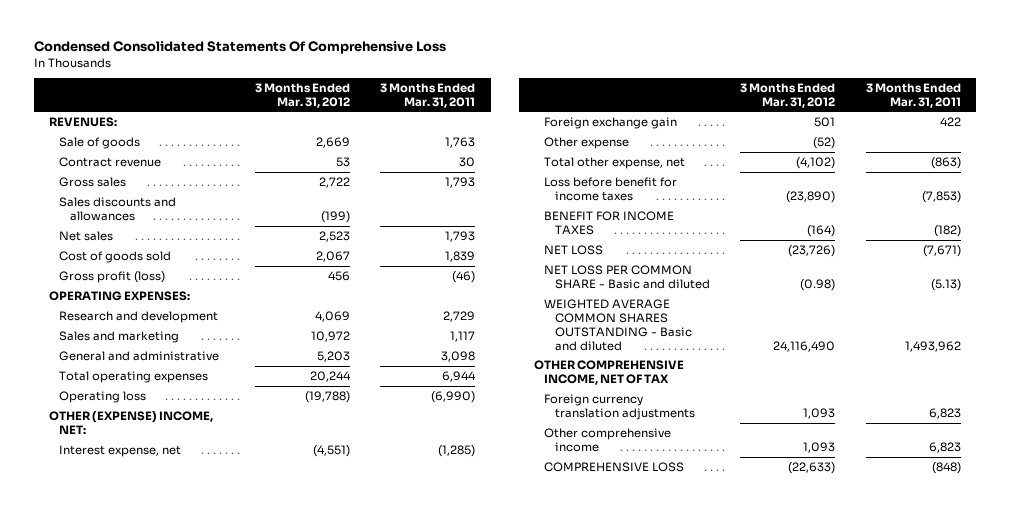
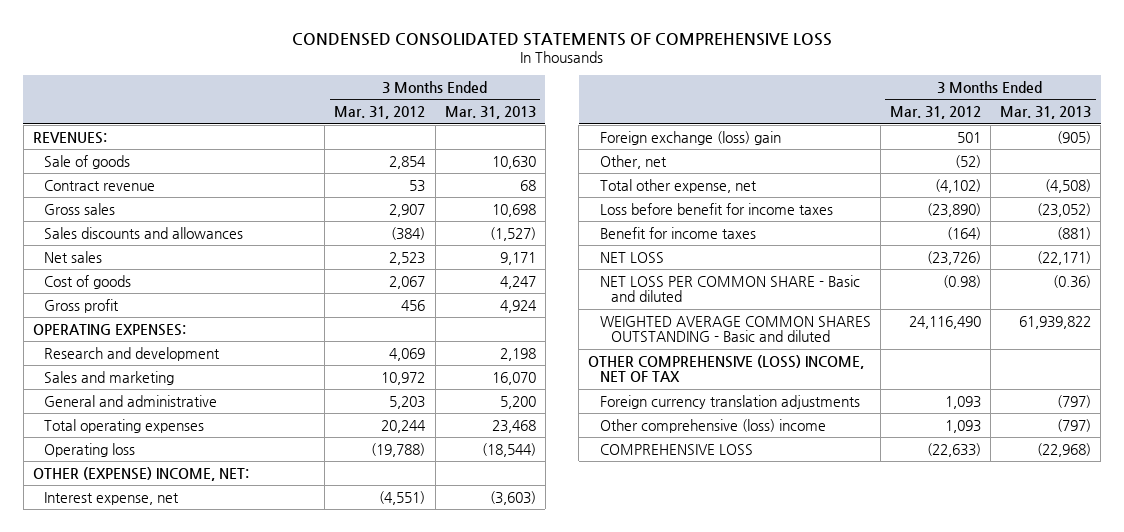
[33,41,446,55] Condensed Consolidated Statements Of Comprehensive Loss -> [291,32,832,46] CONDENSED CONSOLIDATED STATEMENTS OF COMPREHENSIVE LOSS
[380,82,476,108] 3 Months Ended Mar. 31, 2011 -> none
none -> [444,106,536,120] Mar. 31, 2013
[316,136,351,148] 2,669 -> [389,155,427,169] 2,854
[319,176,351,188] 2,722 -> [389,203,426,217] 2,907
[321,210,351,223] (199) -> [391,226,426,240] (384)
[59,250,172,263] Cost of goods sold -> [44,274,132,289] Cost of goods
[59,270,166,283] Gross profit (loss) -> [44,298,120,313] Gross profit
[544,116,678,129] Foreign exchange gain -> [599,130,781,145] Foreign exchange (loss) gain
[544,136,630,149] Other expense -> [599,154,667,169] Other, net
[544,210,675,235] BENEFIT FOR INCOME TAXES -> [599,226,756,239] Benefit for income taxes
[534,359,685,385] OTHER COMPREHENSIVE INCOME, NET OF TAX -> [588,354,865,383] OTHER COMPREHENSIVE (LOSS) INCOME, NET OF TAX
[544,427,672,452] Other comprehensive income -> [599,418,826,433] Other comprehensive (loss) income

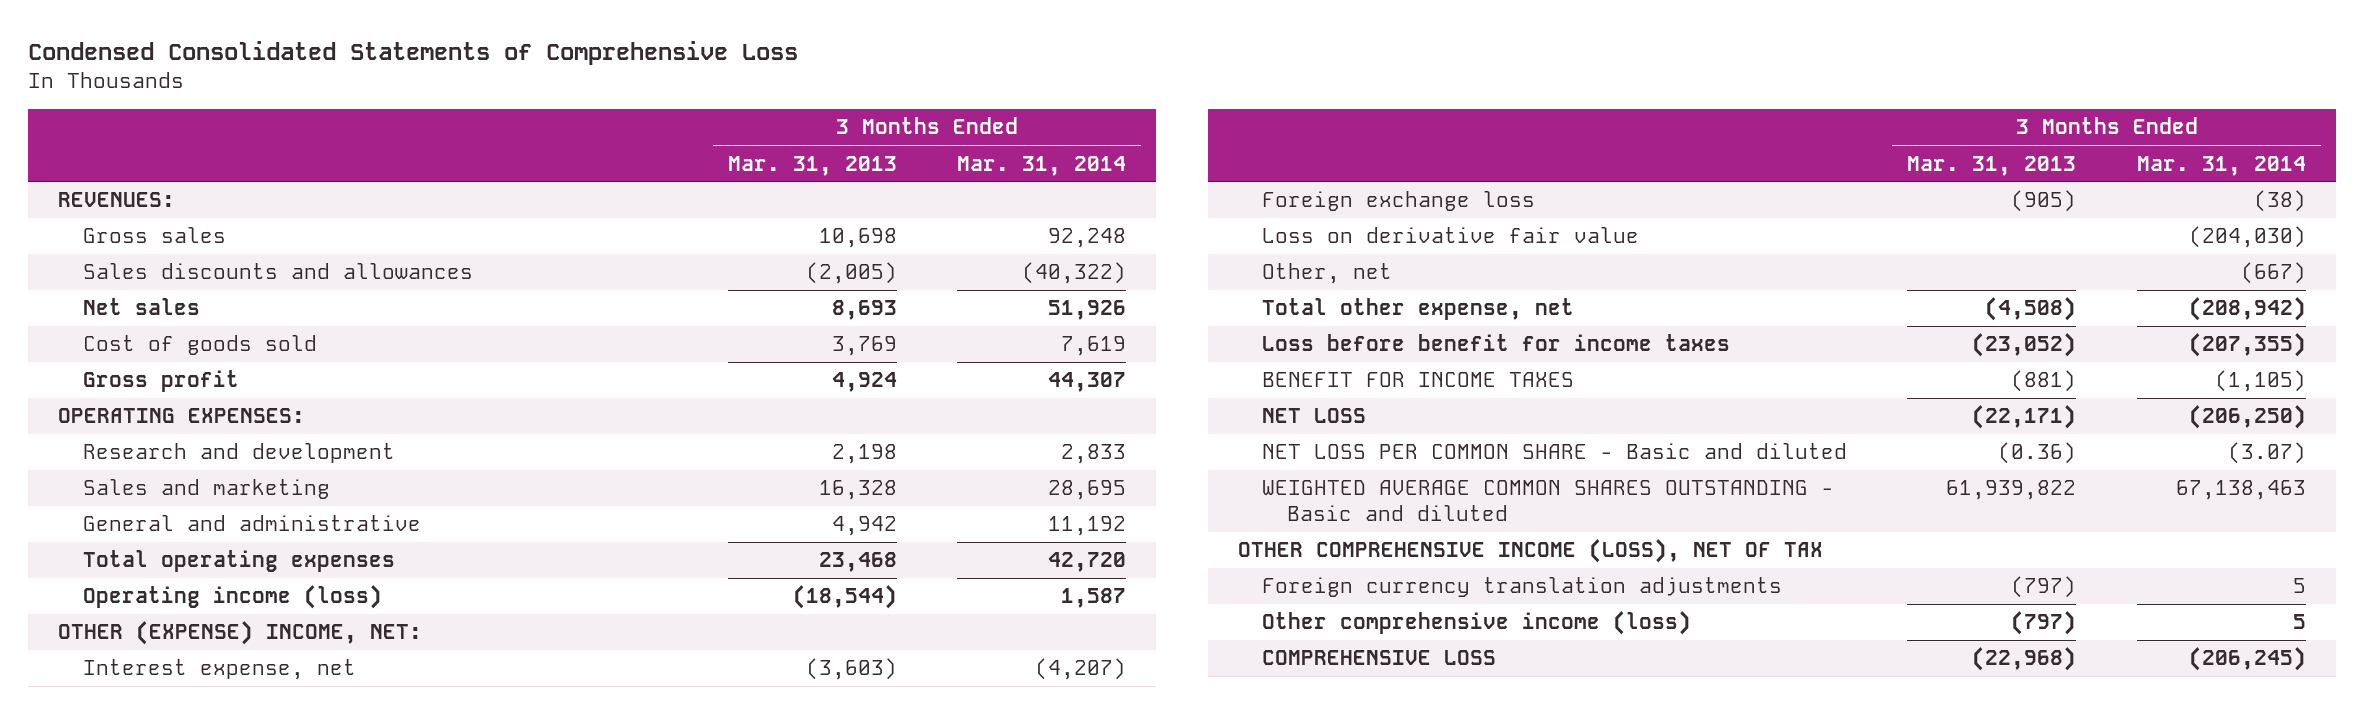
[291,32,832,46] CONDENSED CONSOLIDATED STATEMENTS OF COMPREHENSIVE LOSS -> [28,41,799,66] Condensed Consolidated Statements of Comprehensive Loss
[334,106,426,120] Mar. 31, 2012 -> none
none -> [957,155,1127,176] Mar. 31, 2014
[44,154,131,169] Sale of goods -> none
[44,179,156,191] Contract revenue -> none
[489,226,536,241] (1,527) -> [805,262,897,285] (2,005)
[499,251,536,265] 9,171 -> [831,300,897,321] 8,693
[44,274,132,289] Cost of goods -> [82,335,317,356] Cost of goods sold
[499,275,536,289] 4,247 -> [831,336,897,357] 3,769
[491,371,536,385] 16,070 -> [818,480,897,501] 16,328
[499,395,536,409] 5,200 -> [831,516,897,537] 4,942
[44,442,136,457] Operating loss -> [82,585,382,610] Operating income (loss)
[599,130,781,145] Foreign exchange (loss) gain -> [1262,191,1536,212] Foreign exchange loss
none -> [1262,227,1640,244] Loss on derivative fair value
[599,226,756,239] Benefit for income taxes -> [1262,372,1575,388] BENEFIT FOR INCOME TAXES
[588,354,865,383] OTHER COMPREHENSIVE (LOSS) INCOME, NET OF TAX -> [1237,539,1823,564] OTHER COMPREHENSIVE INCOME (LOSS), NET OF TAX
[599,418,826,433] Other comprehensive (loss) income -> [1262,611,1692,636] Other comprehensive income (loss)

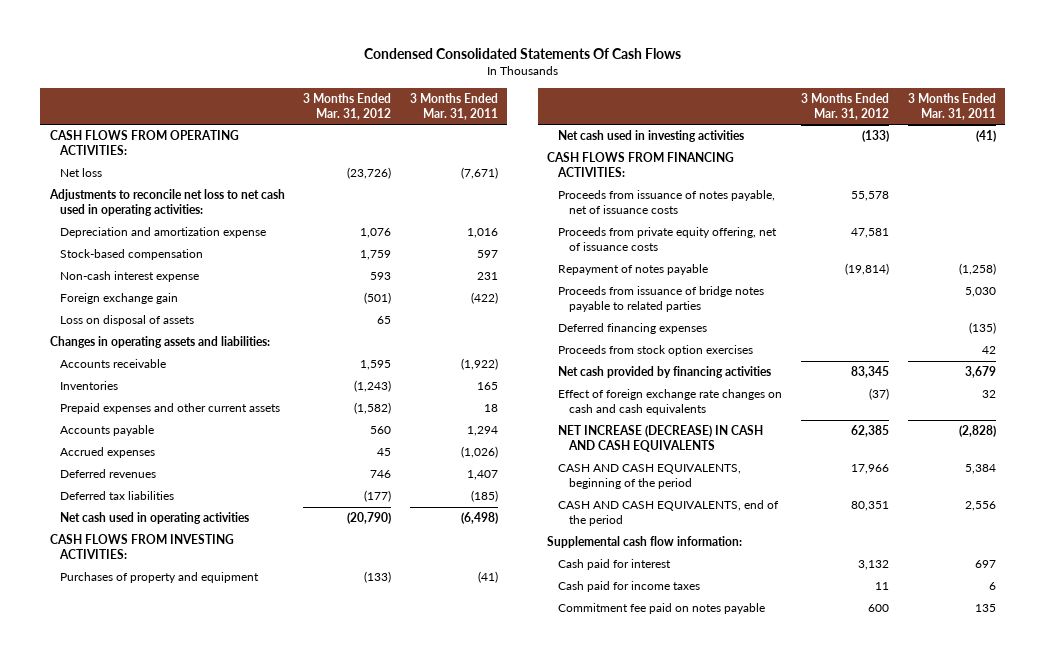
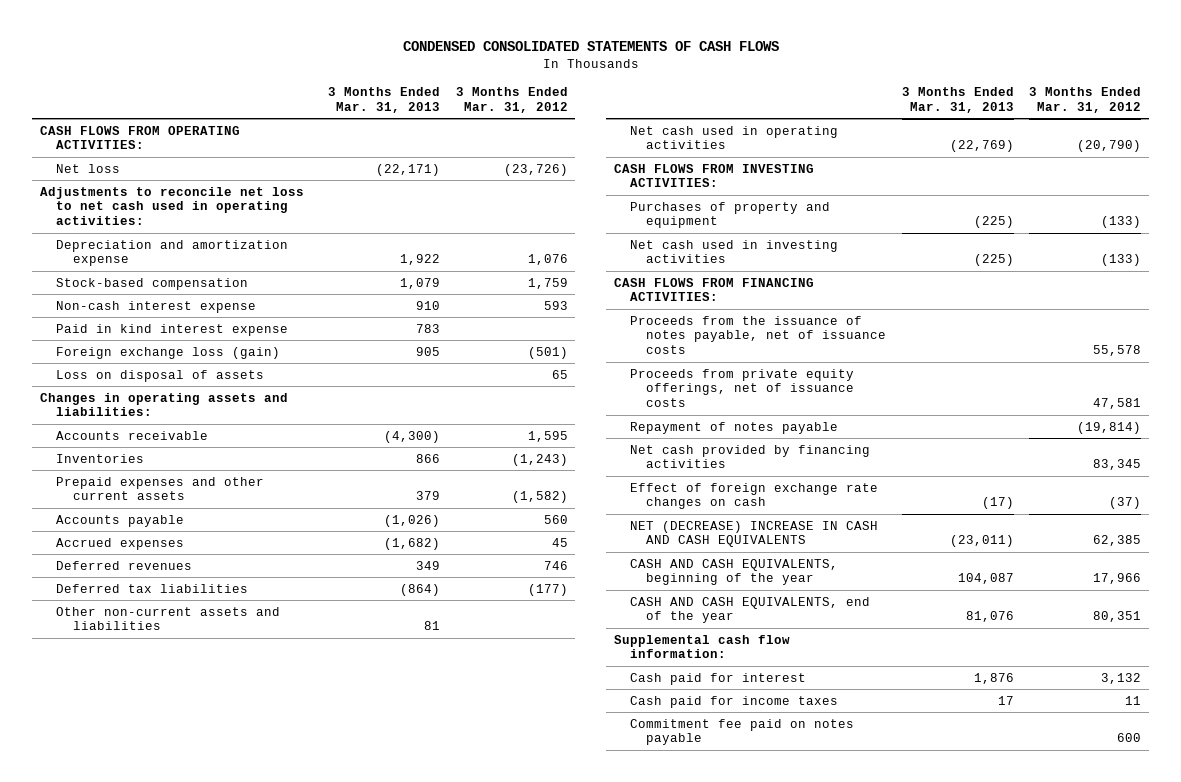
[363,48,681,60] Condensed Consolidated Statements Of Cash Flows -> [402,41,779,52] CONDENSED CONSOLIDATED STATEMENTS OF CASH FLOWS
[410,92,499,120] 3 Months Ended Mar. 31, 2011 -> none
none -> [328,86,441,113] 3 Months Ended Mar. 31, 2013
none -> [56,323,289,336] Paid in kind interest expense
[60,293,179,305] Foreign exchange gain -> [56,346,281,359] Foreign exchange loss (gain)
none -> [56,606,281,631] Other non-current assets and liabilities
[557,190,775,215] Proceeds from issuance of notes payable, net of issuance costs -> [629,315,887,355] Proceeds from the issuance of notes payable, net of issuance costs
[557,227,777,252] Proceeds from private equity offering, net of issuance costs -> [629,368,855,408] Proceeds from private equity offerings, net of issuance costs
[557,286,764,313] Proceeds from issuance of bridge notes payable to related parties -> none
[557,323,707,335] Deferred financing expenses -> none
[557,345,753,357] Proceeds from stock option exercises -> none
[557,389,782,416] Effect of foreign exchange rate changes on cash and cash equivalents -> [629,482,878,510] Effect of foreign exchange rate changes on cash
[557,425,763,453] NET INCREASE (DECREASE) IN CASH AND CASH EQUIVALENTS -> [629,520,878,548] NET (DECREASE) INCREASE IN CASH AND CASH EQUIVALENTS
[557,464,741,490] CASH AND CASH EQUIVALENTS, beginning of the period -> [629,558,838,586] CASH AND CASH EQUIVALENTS, beginning of the year
[557,500,779,527] CASH AND CASH EQUIVALENTS, end of the period -> [629,596,870,624] CASH AND CASH EQUIVALENTS, end of the year

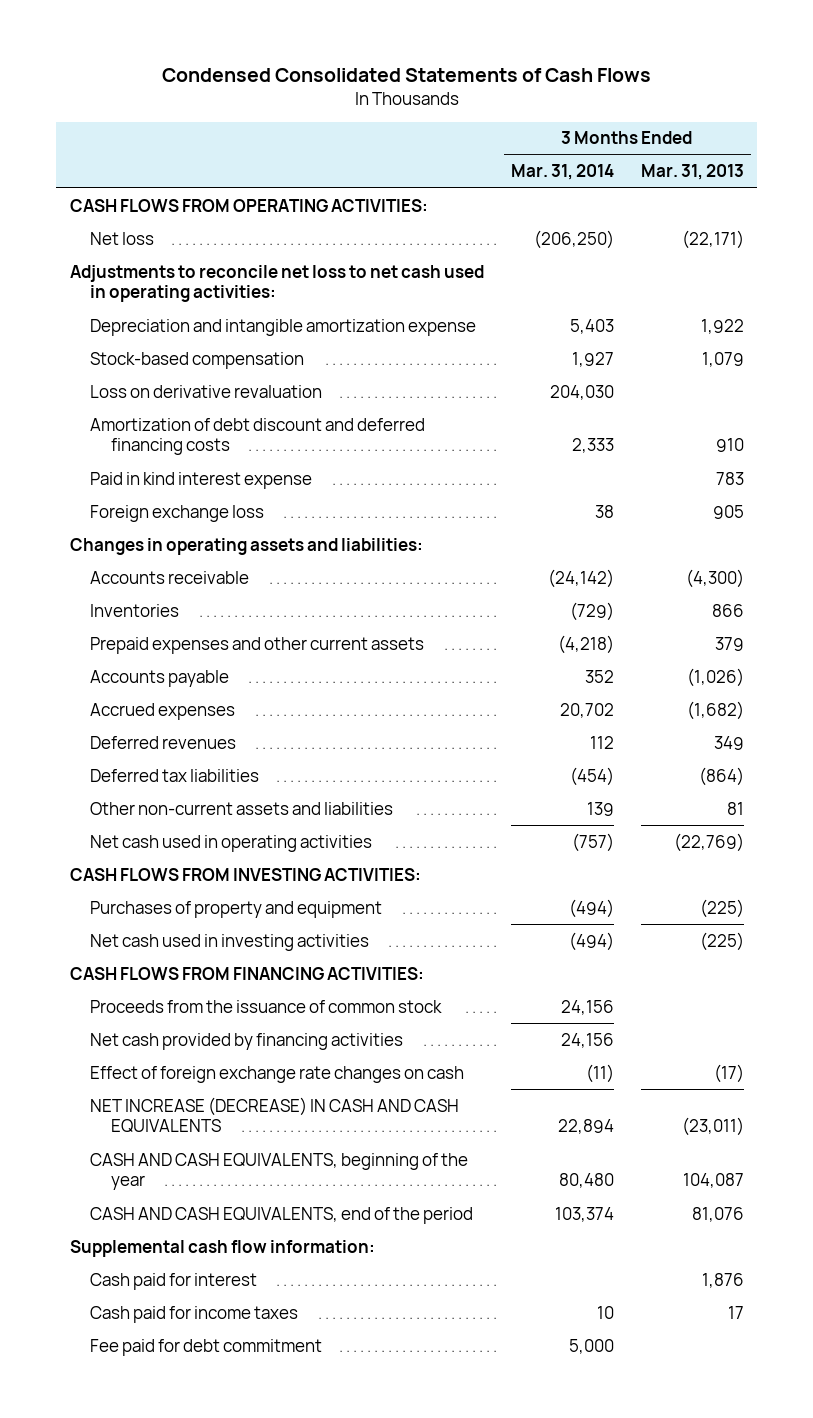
[402,41,779,52] CONDENSED CONSOLIDATED STATEMENTS OF CASH FLOWS -> [161,68,651,83] Condensed Consolidated Statements of Cash Flows
[455,86,568,113] 3 Months Ended Mar. 31, 2012 -> none
none -> [510,164,614,181] Mar. 31, 2014
[56,239,289,267] Depreciation and amortization expense -> [90,318,477,336] Depreciation and intangible amortization expense
[56,300,257,313] Non-cash interest expense -> none
none -> [90,384,323,398] Loss on derivative revaluation
none -> [90,417,426,456] Amortization of debt discount and deferred financing costs
[56,369,265,382] Loss on disposal of assets -> none
[56,346,281,359] Foreign exchange loss (gain) -> [90,504,265,522] Foreign exchange loss
[629,315,887,355] Proceeds from the issuance of notes payable, net of issuance costs -> none
[629,368,855,408] Proceeds from private equity offerings, net of issuance costs -> none
[629,421,838,434] Repayment of notes payable -> none
none -> [90,999,443,1013] Proceeds from the issuance of common stock
[629,520,878,548] NET (DECREASE) INCREASE IN CASH AND CASH EQUIVALENTS -> [90,1096,460,1134] NET INCREASE (DECREASE) IN CASH AND CASH EQUIVALENTS
[629,596,870,624] CASH AND CASH EQUIVALENTS, end of the year -> [90,1206,474,1224] CASH AND CASH EQUIVALENTS, end of the period
[629,718,854,746] Commitment fee paid on notes payable -> none
none -> [90,1338,323,1356] Fee paid for debt commitment

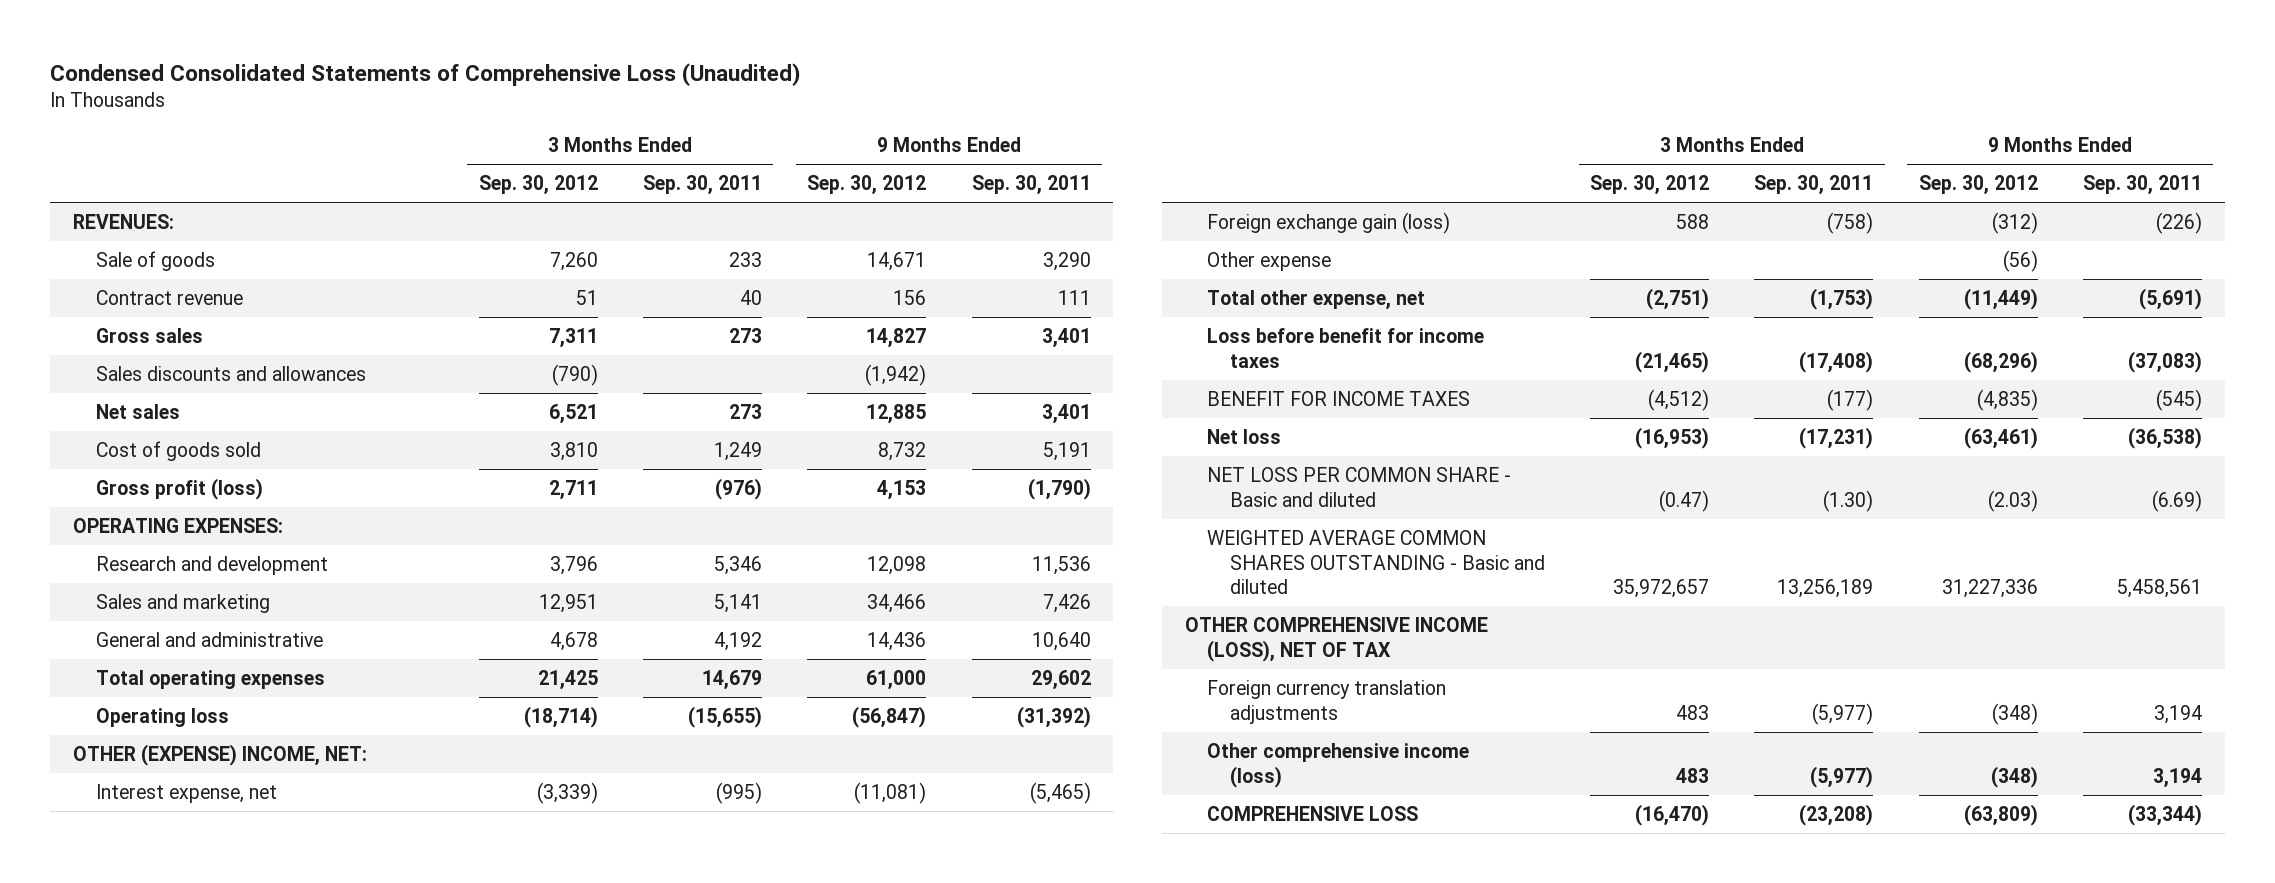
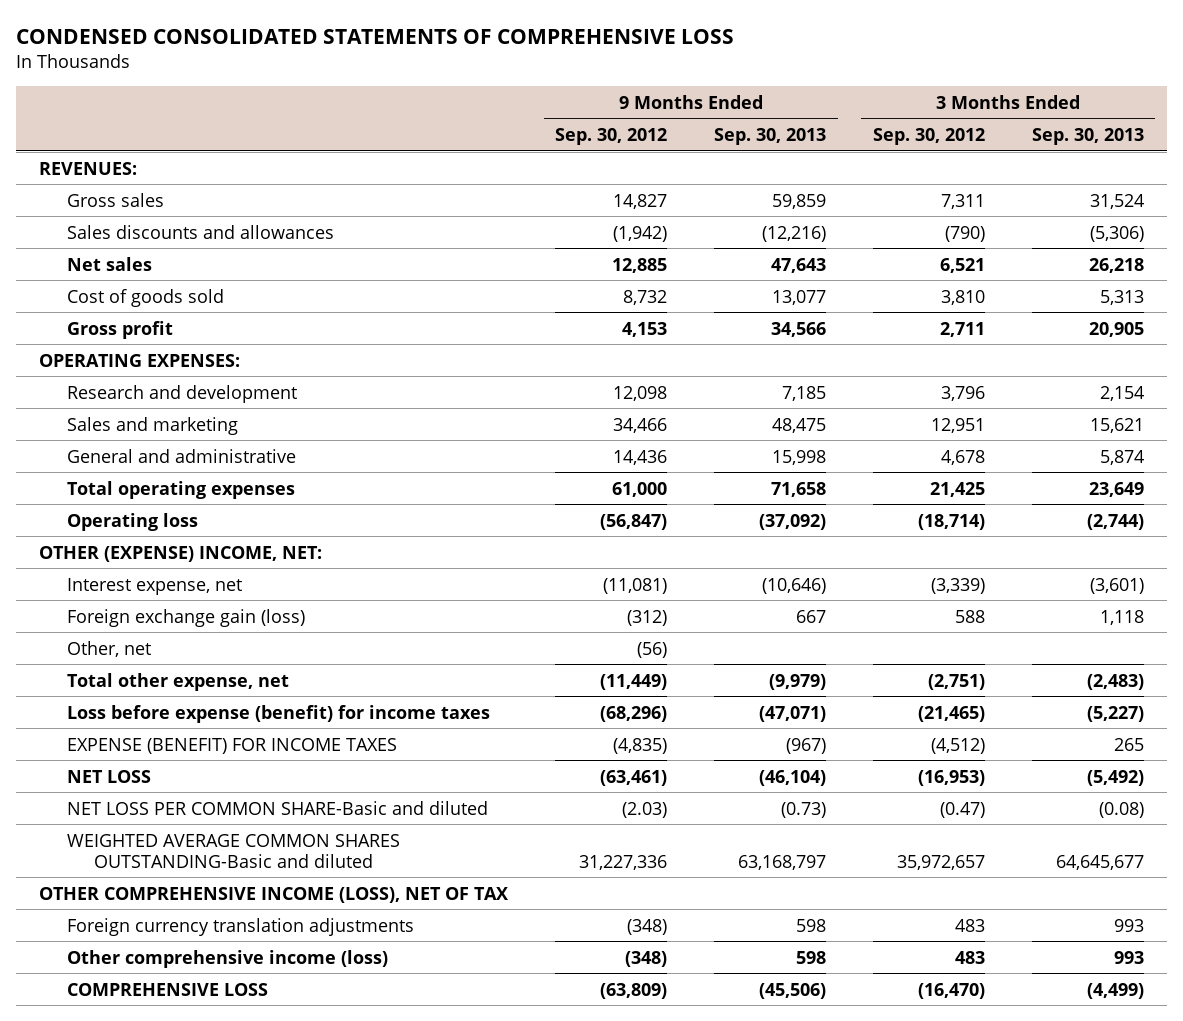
[50,62,801,86] Condensed Consolidated Statements of Comprehensive Loss (Unaudited) -> [16,29,735,45] CONDENSED CONSOLIDATED STATEMENTS OF COMPREHENSIVE LOSS
[642,175,762,196] Sep. 30, 2011 -> none
[971,175,1091,196] Sep. 30, 2011 -> none
none -> [713,128,826,146] Sep. 30, 2013
none -> [1031,128,1144,146] Sep. 30, 2013
[95,250,215,271] Sale of goods -> none
[95,289,243,305] Contract revenue -> none
[95,477,263,500] Gross profit (loss) -> [66,320,173,339] Gross profit
[1207,251,1332,271] Other expense -> [66,640,151,657] Other, net
[1207,327,1485,368] Loss before benefit for income taxes -> [66,704,490,723] Loss before expense (benefit) for income taxes
[1207,390,1471,406] BENEFIT FOR INCOME TAXES -> [66,737,397,754] EXPENSE (BENEFIT) FOR INCOME TAXES
[1207,428,1282,444] Net loss -> [66,769,151,783] NET LOSS
[1207,466,1512,507] NET LOSS PER COMMON SHARE - Basic and diluted -> [66,800,488,815] NET LOSS PER COMMON SHARE-Basic and diluted
[1207,529,1545,595] WEIGHTED AVERAGE COMMON SHARES OUTSTANDING - Basic and diluted -> [66,833,400,868] WEIGHTED AVERAGE COMMON SHARES OUTSTANDING-Basic and diluted

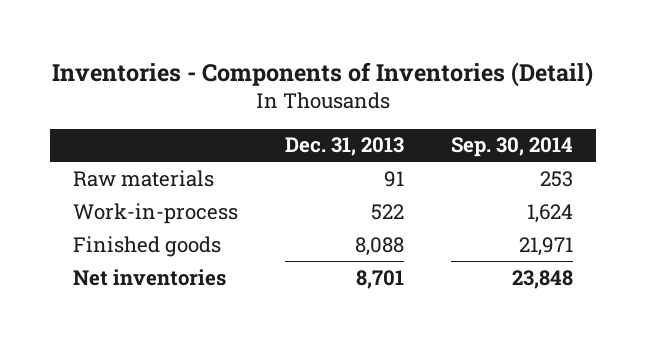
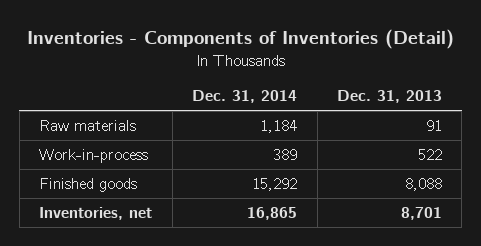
[450,137,573,158] Sep. 30, 2014 -> none
none -> [192,90,298,104] Dec. 31, 2014
[72,268,226,286] Net inventories -> [39,206,153,220] Inventories, net

